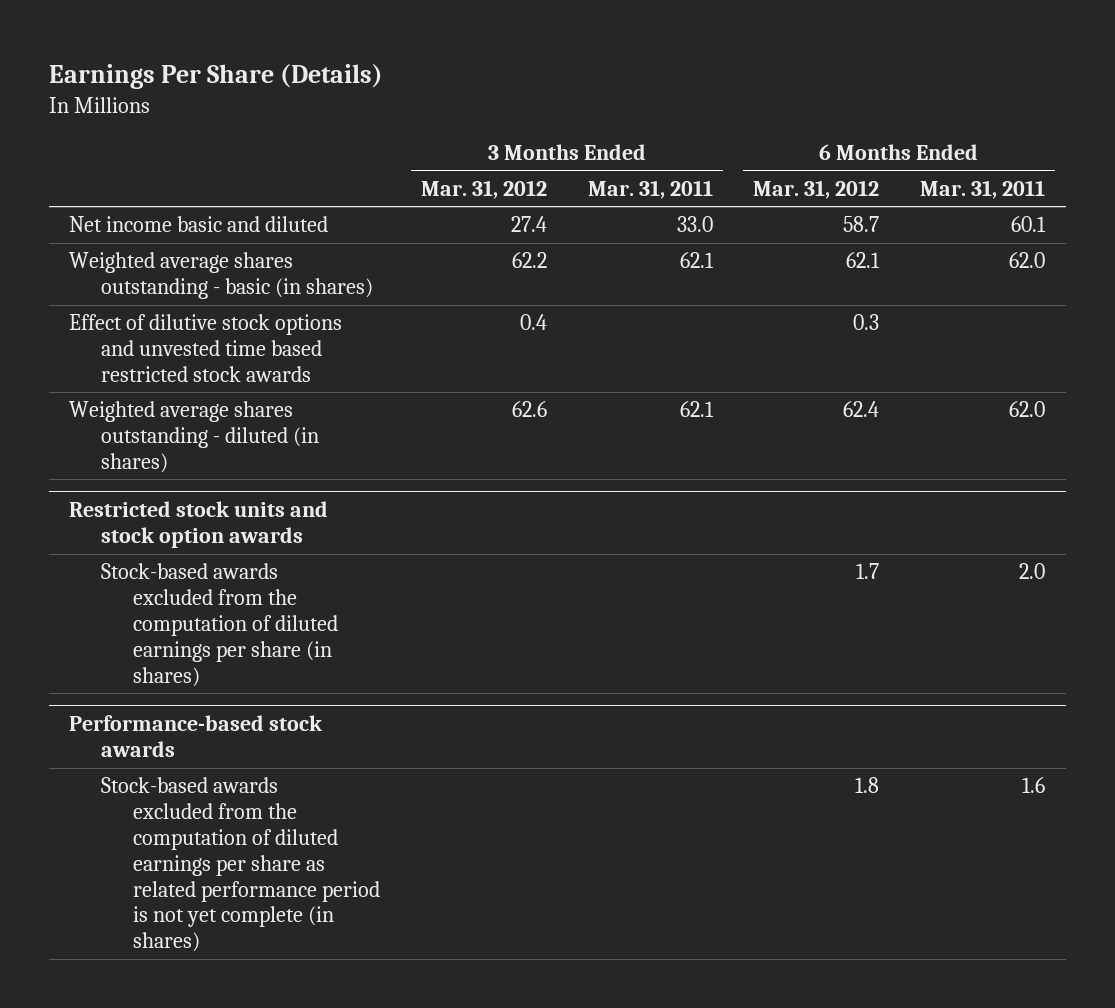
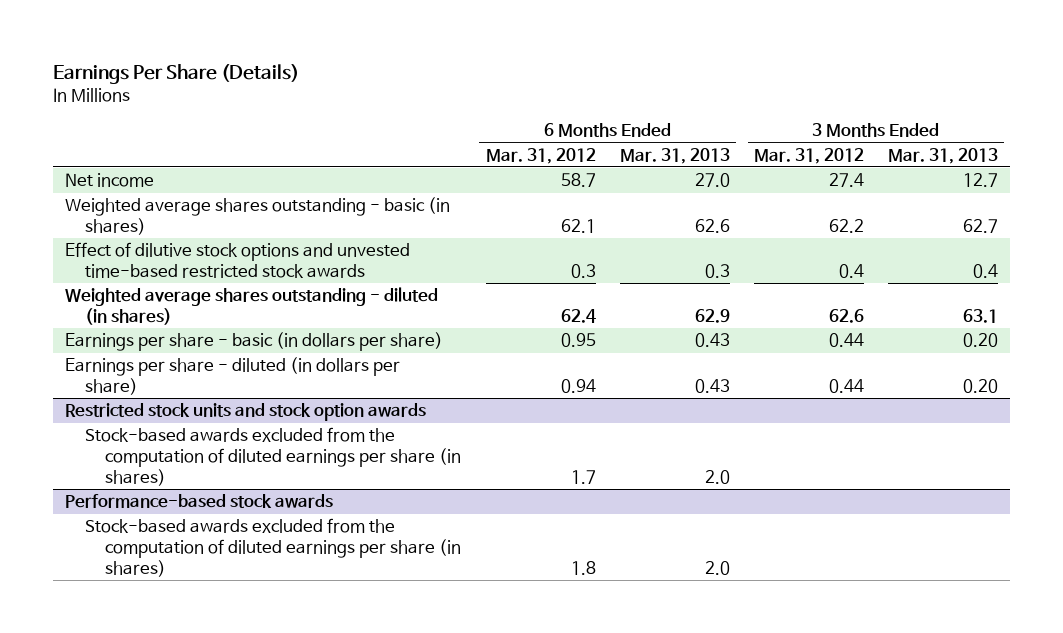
[587,180,713,200] Mar. 31, 2011 -> none
[920,180,1046,200] Mar. 31, 2011 -> none
none -> [619,147,730,164] Mar. 31, 2013
none -> [887,147,998,164] Mar. 31, 2013
[69,216,329,233] Net income basic and diluted -> [64,173,154,188] Net income
[69,314,343,382] Effect of dilutive stock options and unvested time based restricted stock awards -> [64,242,410,279] Effect of dilutive stock options and unvested time-based restricted stock awards
none -> [64,332,443,352] Earnings per share - basic (in dollars per share)
none -> [64,357,400,396] Earnings per share - diluted (in dollars per share)
[101,777,381,953] Stock-based awards excluded from the computation of diluted earnings per share as related performance period is not yet complete (in shares) -> [85,518,462,577] Stock-based awards excluded from the computation of diluted earnings per share (in shares)

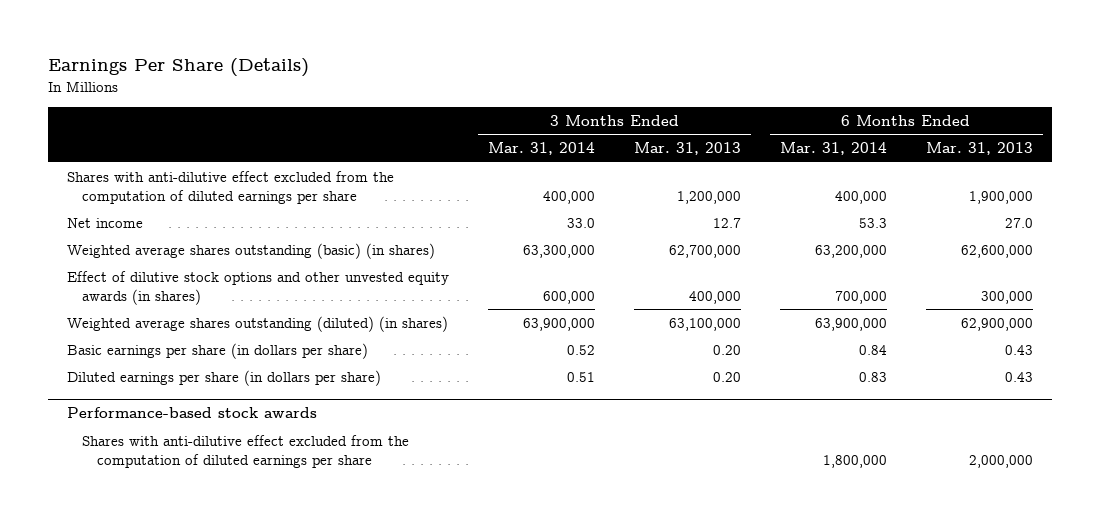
[485,147,596,164] Mar. 31, 2012 -> none
[753,147,864,164] Mar. 31, 2012 -> none
none -> [488,142,596,156] Mar. 31, 2014
none -> [780,142,888,156] Mar. 31, 2014
none -> [67,170,395,204] Shares with anti-dilutive effect excluded from the computation of diluted earnings per share
[64,403,426,422] Restricted stock units and stock option awards -> none
[85,427,462,486] Stock-based awards excluded from the computation of diluted earnings per share (in shares) -> none
[64,197,450,236] Weighted average shares outstanding - basic (in shares) -> [67,242,436,259] Weighted average shares outstanding (basic) (in shares)
[694,219,730,234] 62.6 -> [960,244,1033,258] 62,600,000
[962,219,998,234] 62.7 -> [669,244,742,258] 62,700,000
[64,242,410,279] Effect of dilutive stock options and unvested time-based restricted stock awards -> [67,270,450,305] Effect of dilutive stock options and other unvested equity awards (in shares)
[704,264,730,279] 0.3 -> [980,290,1033,304] 300,000
[972,264,998,279] 0.4 -> [689,290,742,304] 400,000
[64,287,438,326] Weighted average shares outstanding - diluted (in shares) -> [67,315,449,332] Weighted average shares outstanding (diluted) (in shares)
[694,309,730,324] 62.9 -> [960,317,1033,331] 62,900,000
[962,309,998,324] 63.1 -> [669,317,742,331] 63,100,000
[64,332,443,352] Earnings per share - basic (in dollars per share) -> [67,342,369,359] Basic earnings per share (in dollars per share)
[64,357,400,396] Earnings per share - diluted (in dollars per share) -> [67,369,382,386] Diluted earnings per share (in dollars per share)
[85,518,462,577] Stock-based awards excluded from the computation of diluted earnings per share (in shares) -> [82,434,410,468] Shares with anti-dilutive effect excluded from the computation of diluted earnings per share
[704,560,730,575] 2.0 -> [968,454,1033,468] 2,000,000

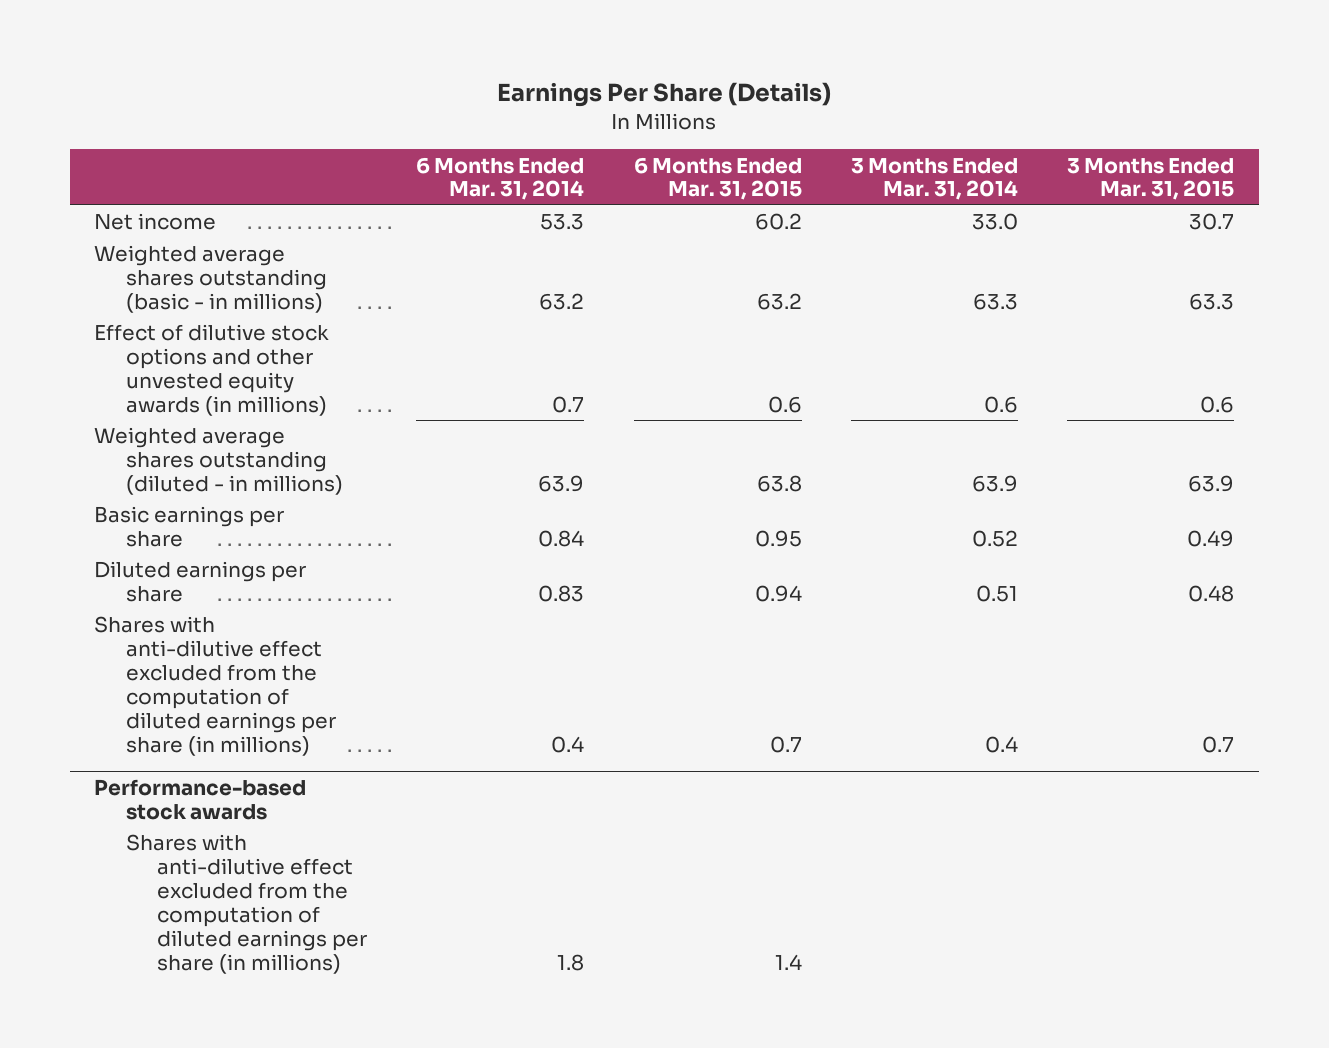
[634,142,742,156] Mar. 31, 2013 -> none
[925,142,1033,156] Mar. 31, 2013 -> none
none -> [633,156,802,201] 6 Months Ended Mar. 31, 2015
none -> [1067,157,1235,201] 3 Months Ended Mar. 31, 2015
[67,170,395,204] Shares with anti-dilutive effect excluded from the computation of diluted earnings per share -> none
[67,242,436,259] Weighted average shares outstanding (basic) (in shares) -> [94,245,327,313] Weighted average shares outstanding (basic - in millions)
[523,244,596,258] 63,300,000 -> [972,292,1018,310] 63.3
[815,244,888,258] 63,200,000 -> [539,292,585,310] 63.2
[67,270,450,305] Effect of dilutive stock options and other unvested equity awards (in shares) -> [94,324,330,416] Effect of dilutive stock options and other unvested equity awards (in millions)
[543,290,596,304] 600,000 -> [983,395,1018,413] 0.6
[835,290,888,304] 700,000 -> [552,395,585,413] 0.7
[67,315,449,332] Weighted average shares outstanding (diluted) (in shares) -> [94,427,343,495] Weighted average shares outstanding (diluted - in millions)
[523,317,596,331] 63,900,000 -> [971,474,1018,492] 63.9
[815,317,888,331] 63,900,000 -> [538,474,585,492] 63.9
[67,342,369,359] Basic earnings per share (in dollars per share) -> [94,506,285,548] Basic earnings per share
[67,369,382,386] Diluted earnings per share (in dollars per share) -> [94,561,307,603] Diluted earnings per share
none -> [94,616,336,756] Shares with anti-dilutive effect excluded from the computation of diluted earnings per share (in millions)
[82,434,410,468] Shares with anti-dilutive effect excluded from the computation of diluted earnings per share -> [125,834,367,974] Shares with anti-dilutive effect excluded from the computation of diluted earnings per share (in millions)
[823,454,888,468] 1,800,000 -> [557,953,585,971] 1.8

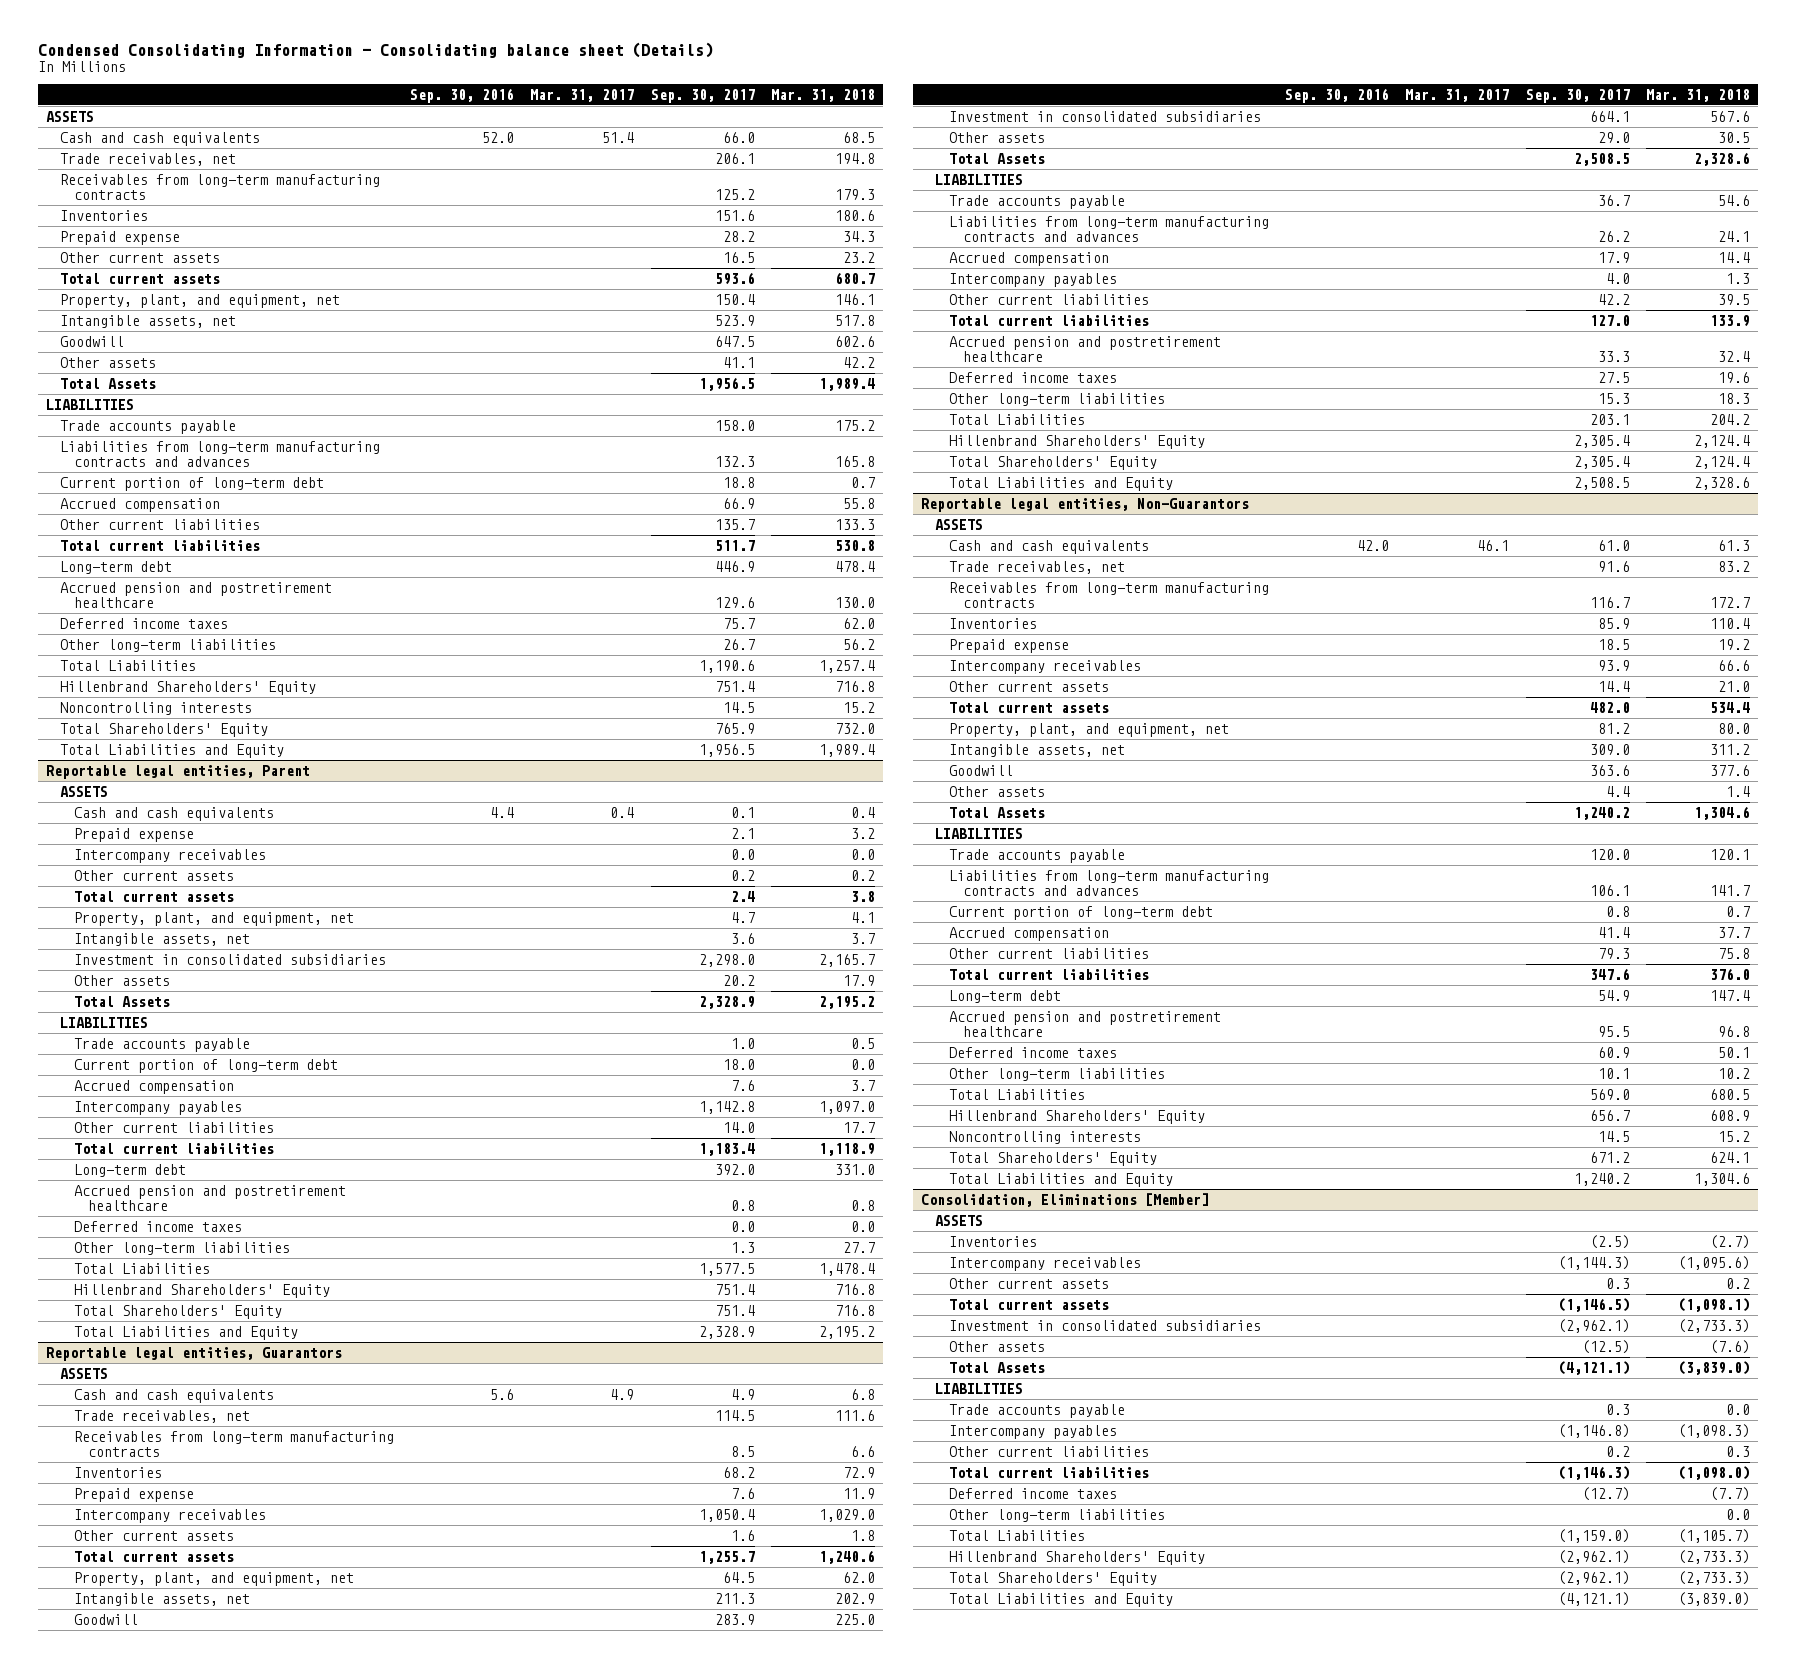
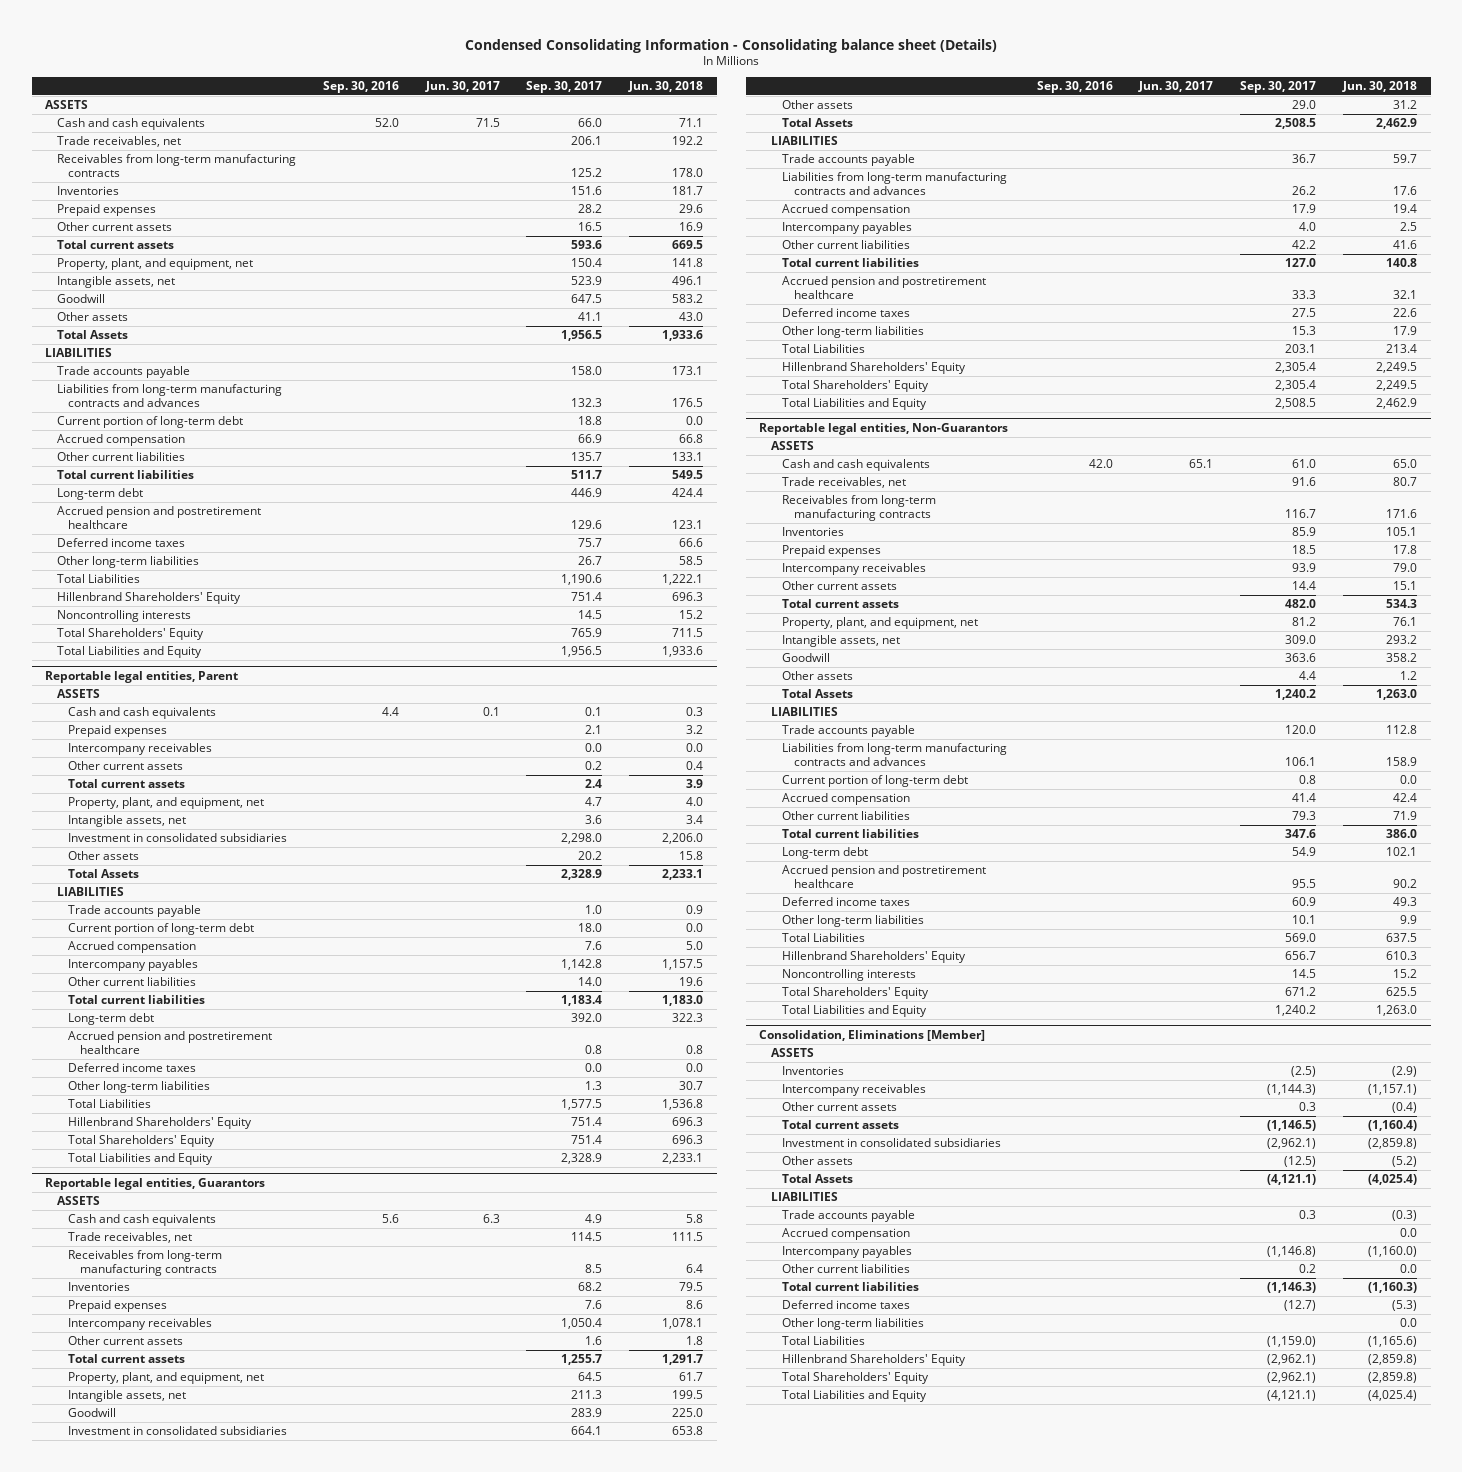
[530,88,635,102] Mar. 31, 2017 -> none
[771,88,876,102] Mar. 31, 2018 -> none
none -> [424,80,500,92] Jun. 30, 2017
none -> [628,80,704,92] Jun. 30, 2018
[59,231,180,246] Prepaid expense -> [56,204,156,217] Prepaid expenses
[73,828,194,843] Prepaid expense -> [68,725,168,738] Prepaid expenses
[73,1488,194,1503] Prepaid expense -> [68,1300,168,1313] Prepaid expenses
[948,639,1069,654] Prepaid expense -> [782,545,882,558] Prepaid expenses
none -> [782,1228,911,1241] Accrued compensation

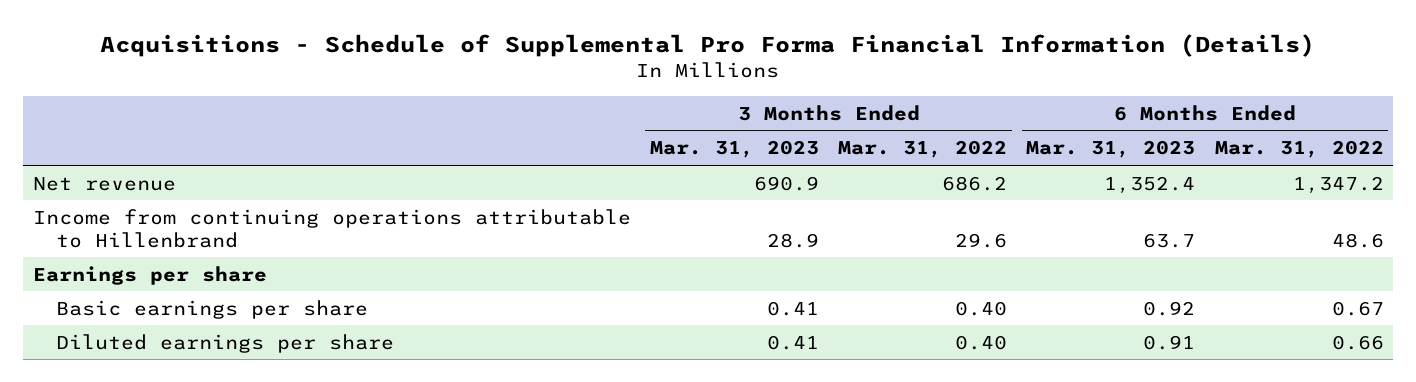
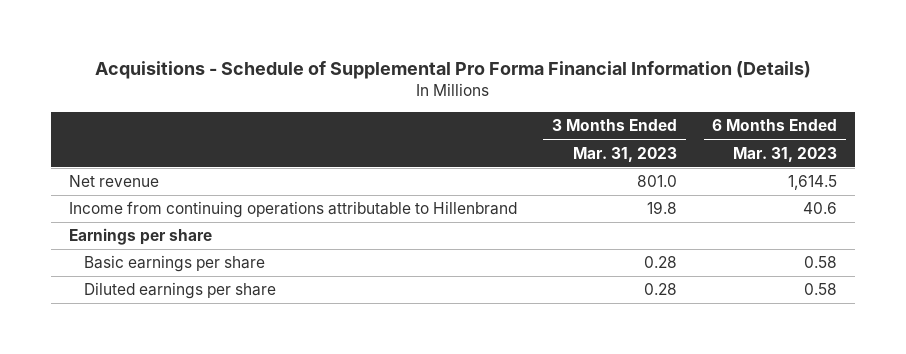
[838,140,1008,159] Mar. 31, 2022 -> none
[1214,140,1384,159] Mar. 31, 2022 -> none
[753,175,819,191] 690.9 -> [637,175,678,188] 801.0
[1104,175,1196,194] 1,352.4 -> [788,175,838,191] 1,614.5
[766,232,819,248] 28.9 -> [647,201,678,215] 19.8
[1143,232,1196,248] 63.7 -> [803,202,838,215] 40.6
[766,300,819,316] 0.41 -> [644,256,678,269] 0.28
[1143,300,1196,316] 0.92 -> [804,256,838,269] 0.58
[766,334,819,350] 0.41 -> [644,283,678,296] 0.28
[1143,334,1196,350] 0.91 -> [804,283,838,296] 0.58

